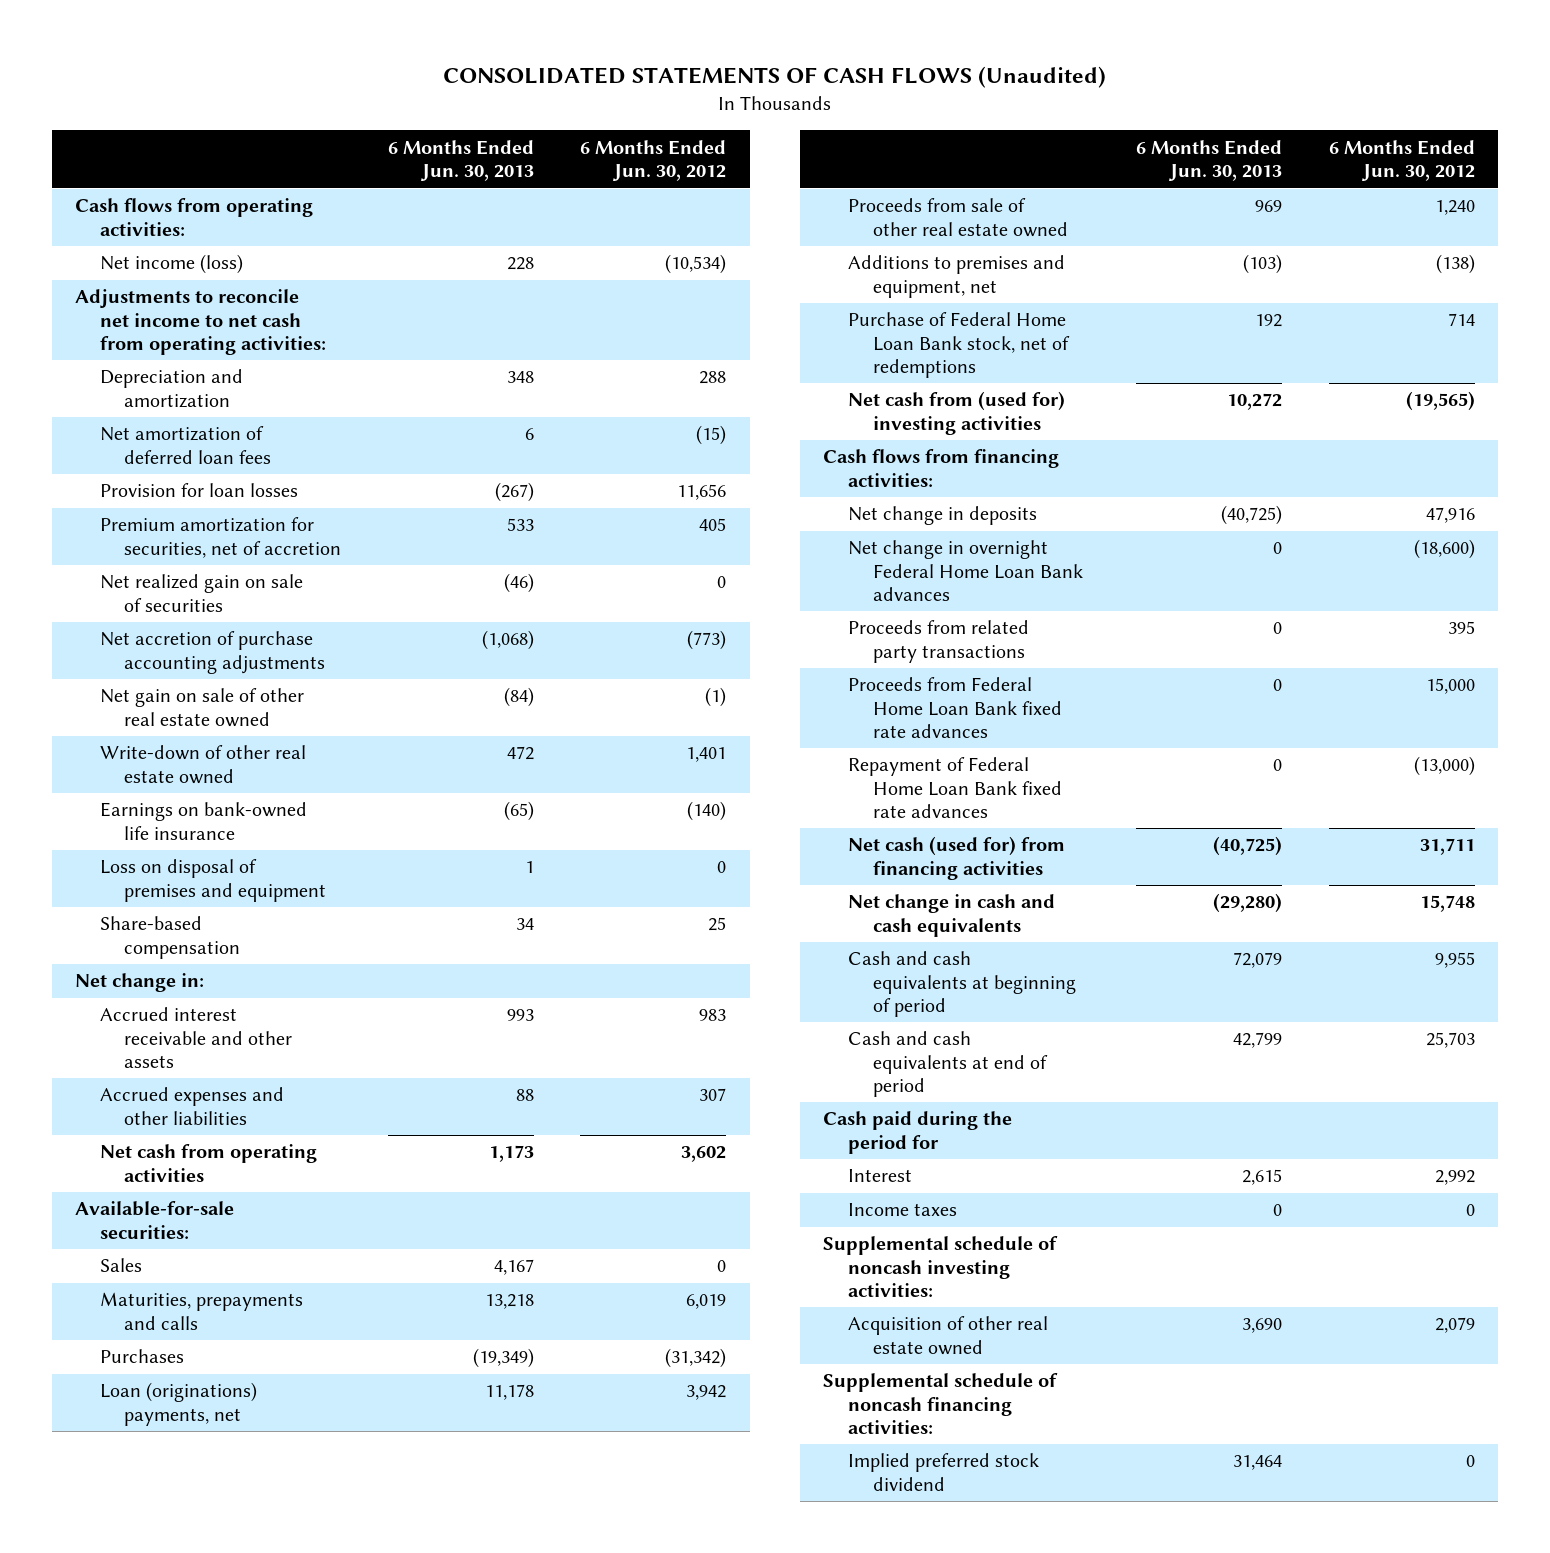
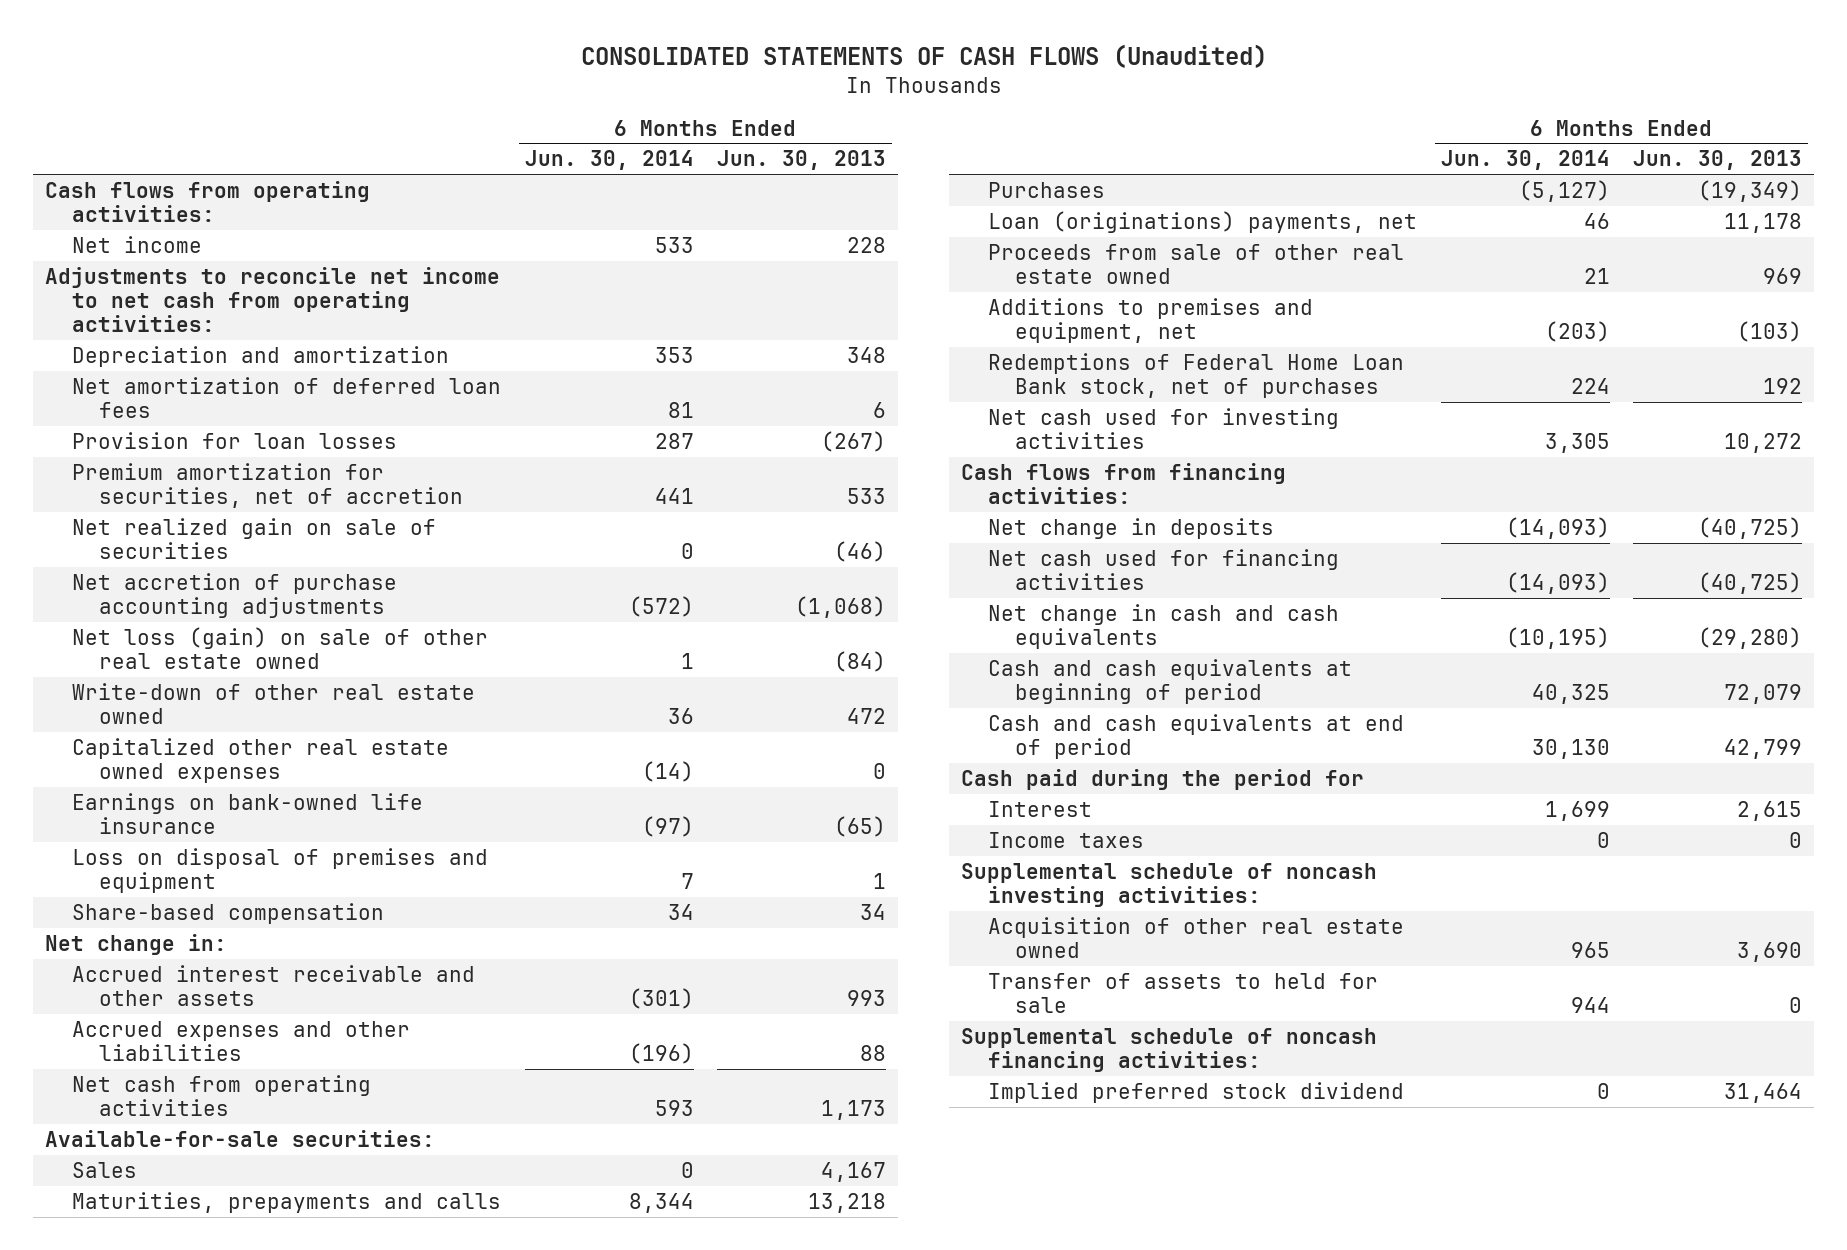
[580,139,727,182] 6 Months Ended Jun. 30, 2012 -> none
none -> [524,150,694,171] Jun. 30, 2014
[99,254,243,275] Net income (loss) -> [71,235,202,253] Net income
[99,688,304,727] Net gain on sale of other real estate owned -> [71,626,488,669] Net loss (gain) on sale of other real estate owned
none -> [71,737,449,783] Capitalized other real estate owned expenses
[848,312,1070,379] Purchase of Federal Home Loan Bank stock, net of redemptions -> [987,352,1404,398] Redemptions of Federal Home Loan Bank stock, net of purchases
[848,391,1066,435] Net cash from (used for) investing activities -> [987,407,1339,449] Net cash used for investing activities
[848,540,1083,602] Net change in overnight Federal Home Loan Bank advances -> none
[848,620,1030,663] Proceeds from related party transactions -> none
[848,677,1062,739] Proceeds from Federal Home Loan Bank fixed rate advances -> none
[848,757,1062,819] Repayment of Federal Home Loan Bank fixed rate advances -> none
[848,836,1066,880] Net cash (used for) from financing activities -> [987,548,1339,590] Net cash used for financing activities
none -> [987,972,1378,1013] Transfer of assets to held for sale

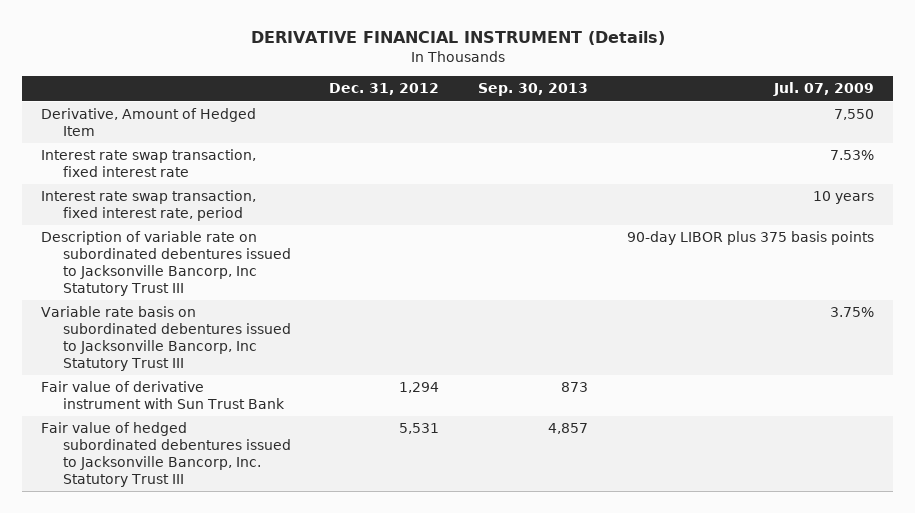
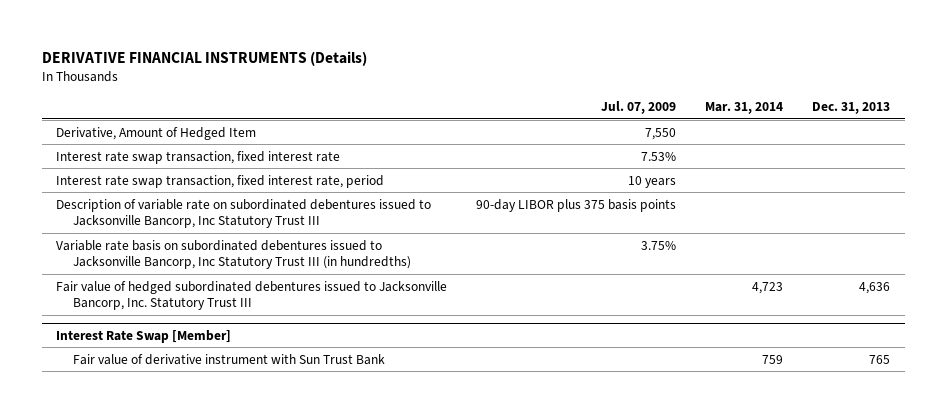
[250,31,665,46] DERIVATIVE FINANCIAL INSTRUMENT (Details) -> [41,50,367,66] DERIVATIVE FINANCIAL INSTRUMENTS (Details)
[329,83,440,96] Dec. 31, 2012 -> none
[478,83,589,97] Sep. 30, 2013 -> none
none -> [705,102,784,115] Mar. 31, 2014
none -> [812,102,891,115] Dec. 31, 2013
[41,381,285,410] Fair value of derivative instrument with Sun Trust Bank -> none
[41,306,291,371] Variable rate basis on subordinated debentures issued to Jacksonville Bancorp, Inc Statutory Trust III -> [56,239,412,269] Variable rate basis on subordinated debentures issued to Jacksonville Bancorp, Inc Statutory Trust III (in hundredths)
none -> [56,329,232,343] Interest Rate Swap [Member]
none -> [73,353,386,365] Fair value of derivative instrument with Sun Trust Bank

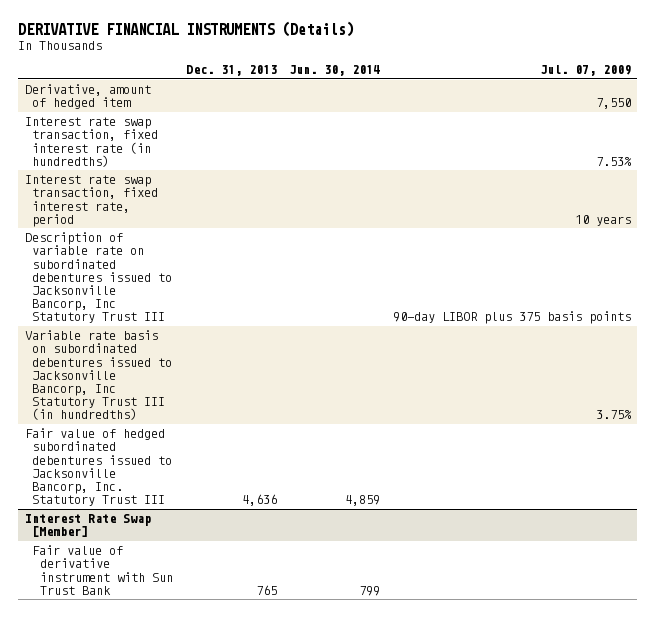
[705,102,784,115] Mar. 31, 2014 -> none
none -> [289,65,381,77] Jun. 30, 2014
[56,126,257,140] Derivative, Amount of Hedged Item -> [24,84,151,110] Derivative, amount of hedged item
[56,150,341,164] Interest rate swap transaction, fixed interest rate -> [24,117,159,167] Interest rate swap transaction, fixed interest rate (in hundredths)

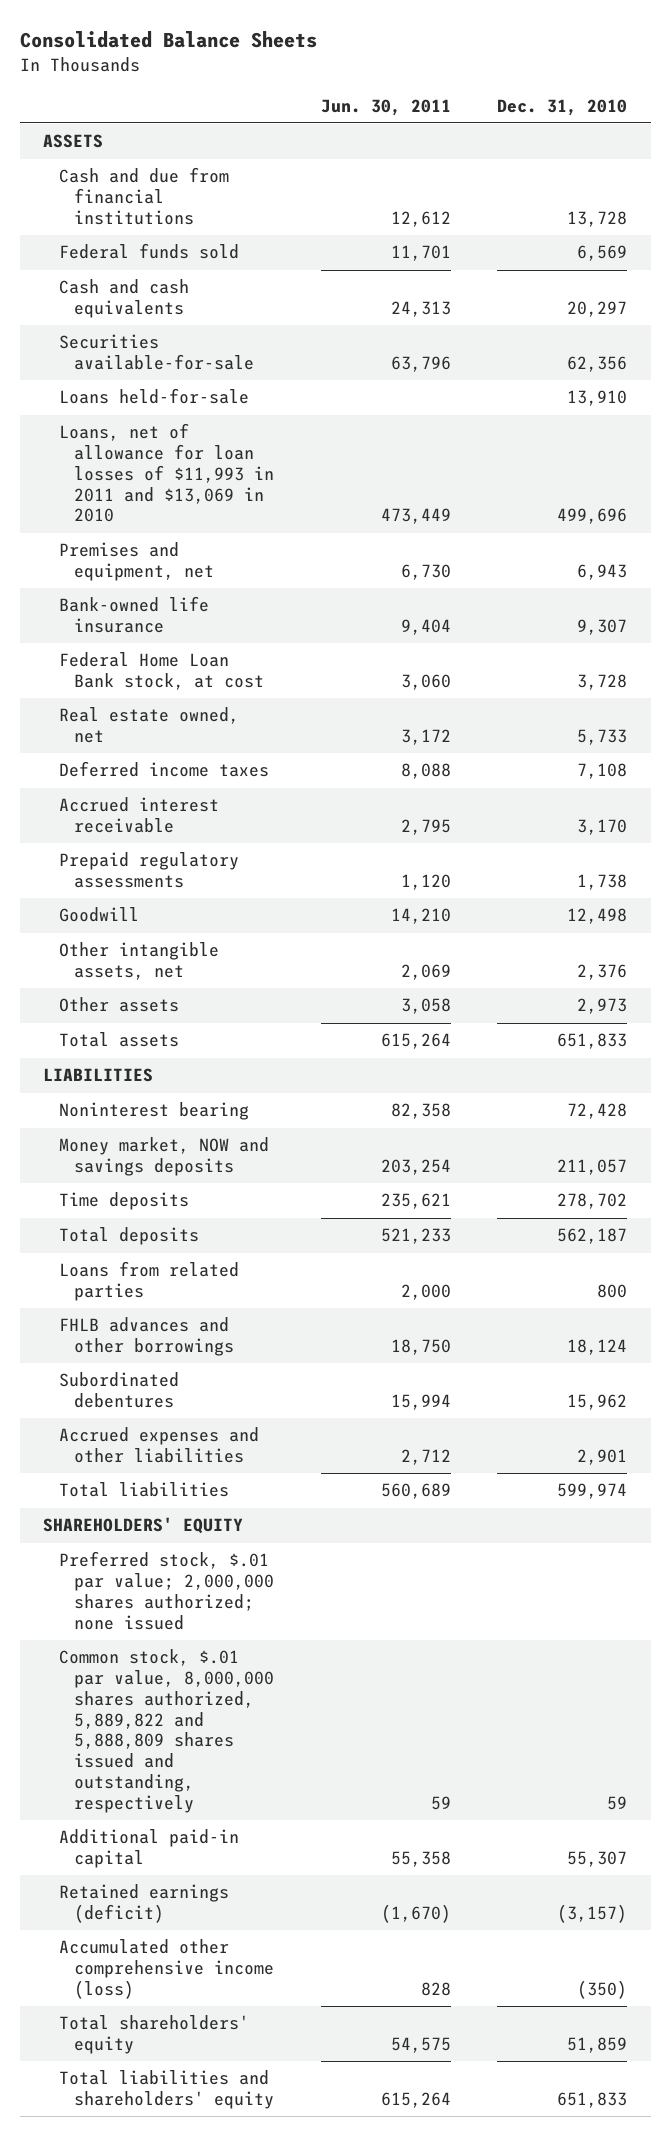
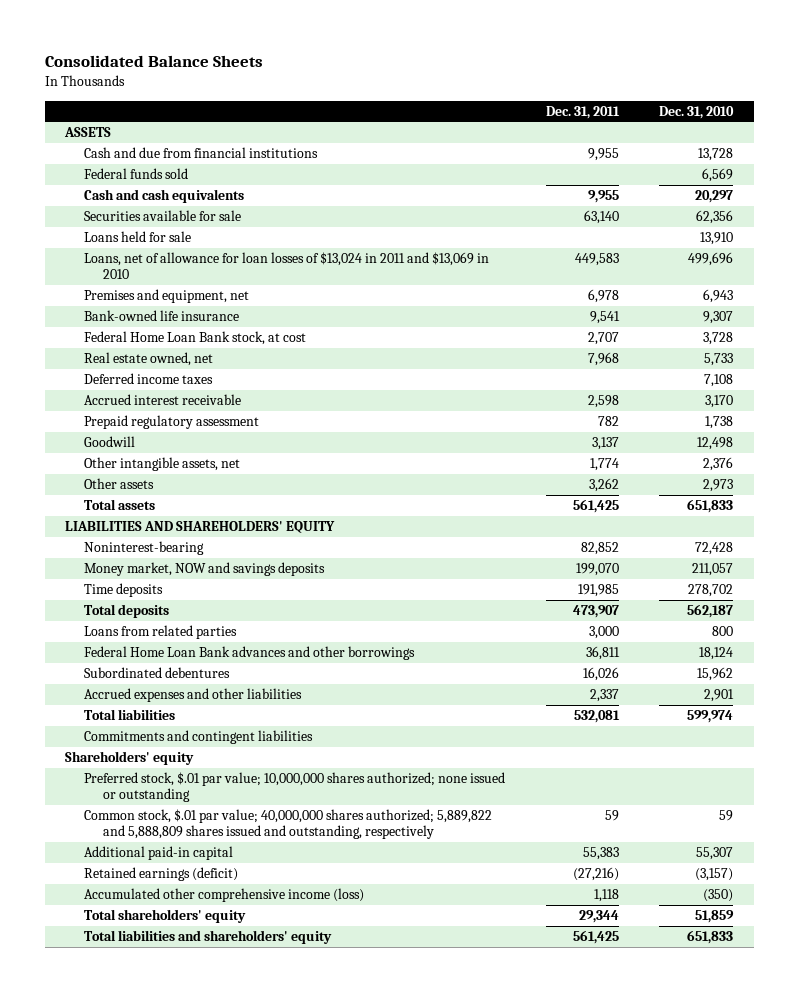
[320,98,451,116] Jun. 30, 2011 -> none
none -> [545,105,620,119] Dec. 31, 2011
[58,334,255,371] Securities available-for-sale -> [84,210,242,222] Securities available for sale
[58,388,249,405] Loans held-for-sale -> [84,231,192,243] Loans held for sale
[58,423,275,523] Loans, net of allowance for loan losses of $11,993 in 2011 and $13,069 in 2010 -> [84,252,490,280] Loans, net of allowance for loan losses of $13,024 in 2011 and $13,069 in 2010
[58,852,239,889] Prepaid regulatory assessments -> [84,415,260,430] Prepaid regulatory assessment
[43,1068,154,1083] LIABILITIES -> none
none -> [65,521,336,534] LIABILITIES AND SHAREHOLDERS' EQUITY
[58,1102,249,1121] Noninterest bearing -> [84,541,205,556] Noninterest-bearing
[58,1317,235,1357] FHLB advances and other borrowings -> [84,646,416,661] Federal Home Loan Bank advances and other borrowings
none -> [84,730,314,745] Commitments and contingent liabilities
[43,1517,244,1535] SHAREHOLDERS' EQUITY -> [65,751,195,766] Shareholders' equity
[58,1551,275,1630] Preferred stock, $.01 par value; 2,000,000 shares authorized; none issued -> [84,772,506,803] Preferred stock, $.01 par value; 10,000,000 shares authorized; none issued or outstanding
[58,1649,275,1813] Common stock, $.01 par value, 8,000,000 shares authorized, 5,889,822 and 5,888,809 shares issued and outstanding, respectively -> [84,809,493,840] Common stock, $.01 par value; 40,000,000 shares authorized; 5,889,822 and 5,888,809 shares issued and outstanding, respectively

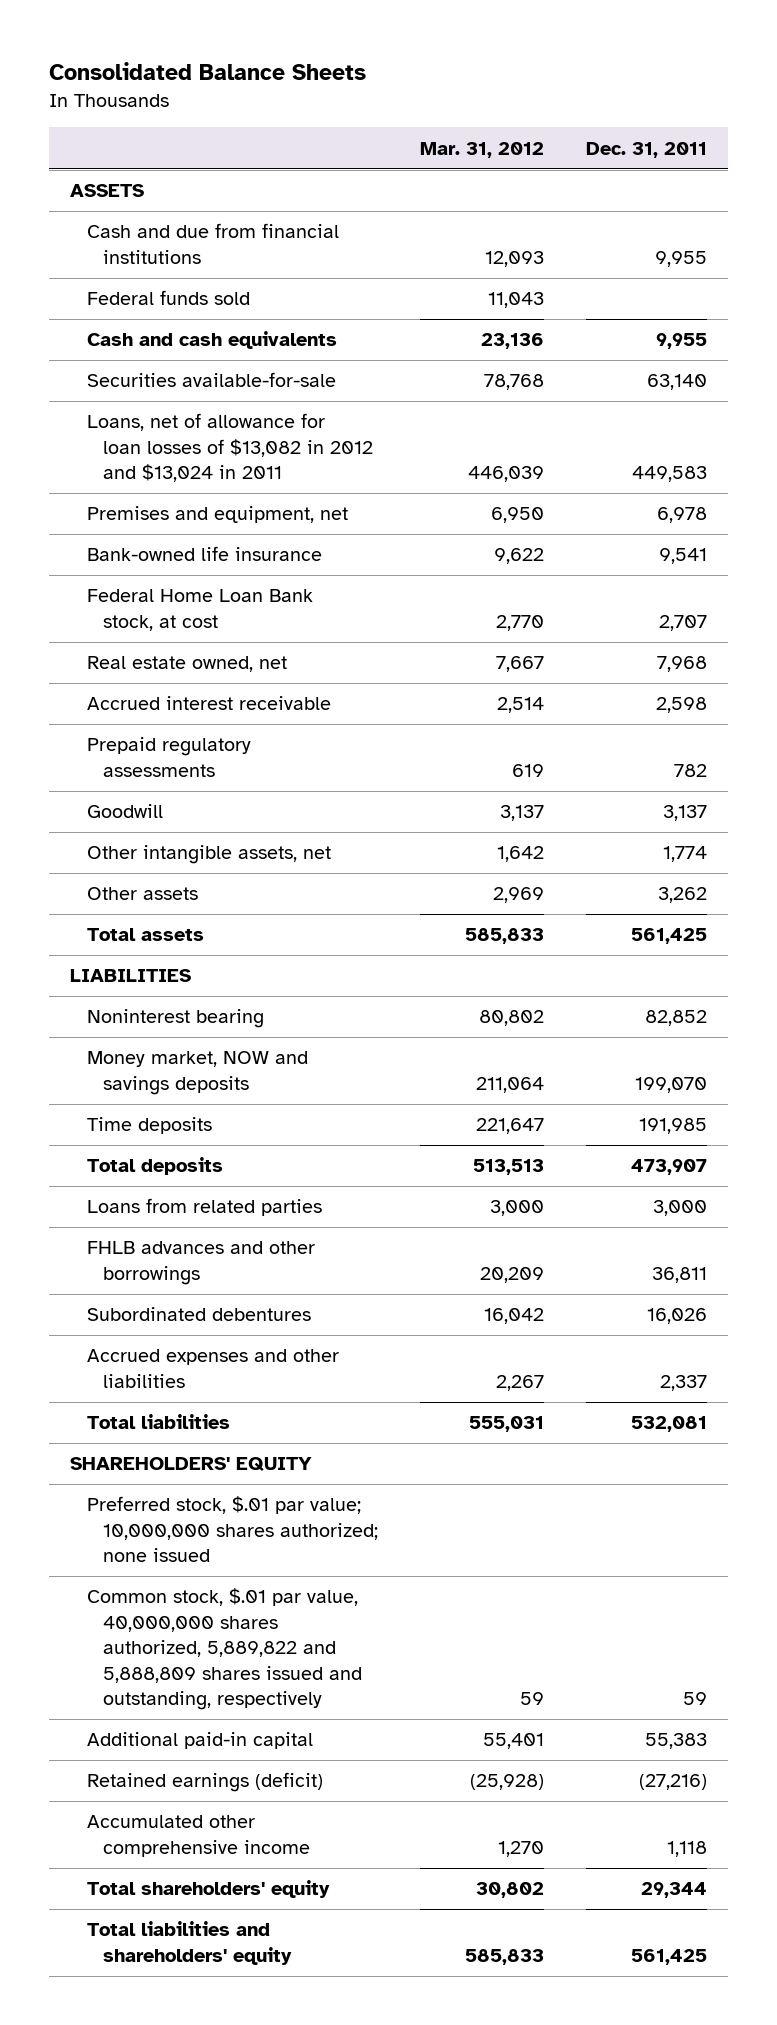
[659,105,735,119] Dec. 31, 2010 -> none
none -> [420,141,545,158] Mar. 31, 2012
[84,231,192,243] Loans held for sale -> none
[84,210,242,222] Securities available for sale -> [86,372,336,388] Securities available-for-sale
[84,252,490,280] Loans, net of allowance for loan losses of $13,024 in 2011 and $13,069 in 2010 -> [86,413,374,483] Loans, net of allowance for loan losses of $13,082 in 2012 and $13,024 in 2011
[84,373,214,385] Deferred income taxes -> none
[84,415,260,430] Prepaid regulatory assessment -> [86,737,251,777] Prepaid regulatory assessments
[65,521,336,534] LIABILITIES AND SHAREHOLDERS' EQUITY -> [70,969,192,983] LIABILITIES
[84,541,205,556] Noninterest-bearing -> [86,1009,264,1029] Noninterest bearing
[84,646,416,661] Federal Home Loan Bank advances and other borrowings -> [86,1241,315,1285] FHLB advances and other borrowings
[84,730,314,745] Commitments and contingent liabilities -> none
[65,751,195,766] Shareholders' equity -> [70,1457,313,1472] SHAREHOLDERS' EQUITY
[84,772,506,803] Preferred stock, $.01 par value; 10,000,000 shares authorized; none issued or outstanding -> [86,1496,379,1563] Preferred stock, $.01 par value; 10,000,000 shares authorized; none issued
[84,809,493,840] Common stock, $.01 par value; 40,000,000 shares authorized; 5,889,822 and 5,888,809 shares issued and outstanding, respectively -> [86,1588,363,1710] Common stock, $.01 par value, 40,000,000 shares authorized, 5,889,822 and 5,888,809 shares issued and outstanding, respectively
[84,888,365,903] Accumulated other comprehensive income (loss) -> [86,1815,311,1857] Accumulated other comprehensive income

